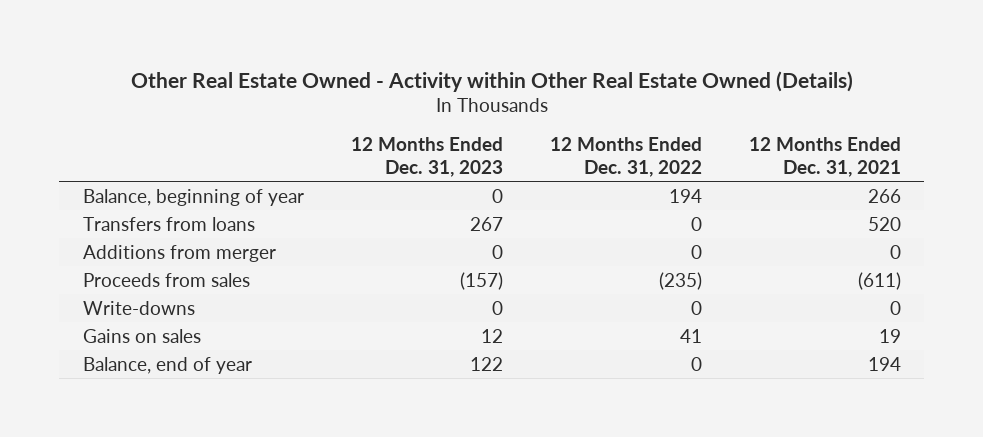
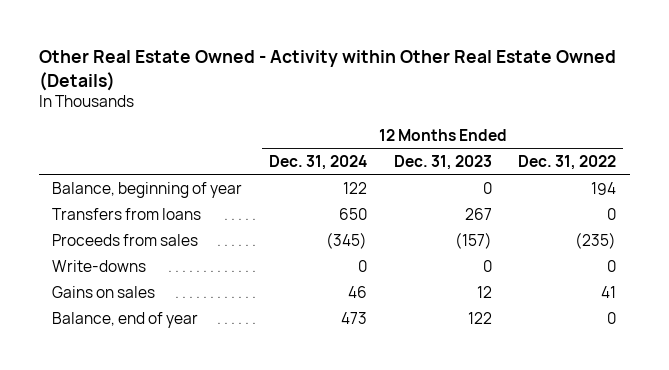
[748,137,901,177] 12 Months Ended Dec. 31, 2021 -> none
none -> [268,155,367,171] Dec. 31, 2024
[82,244,276,262] Additions from merger -> none

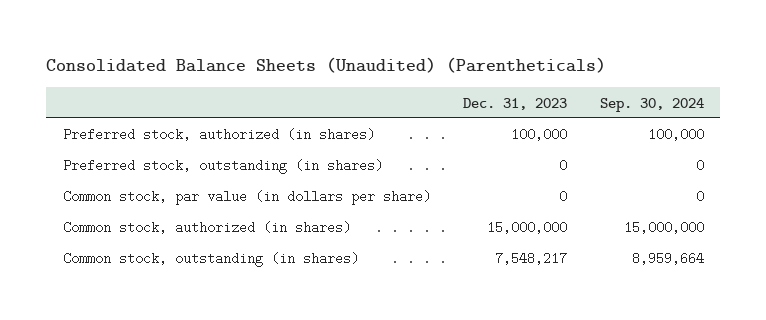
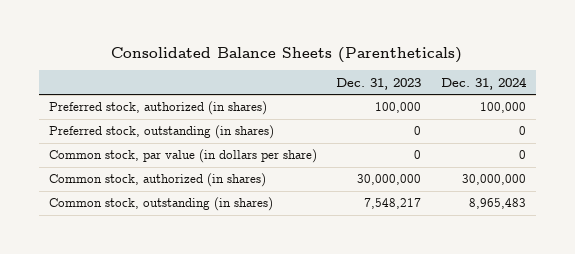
[46,57,607,74] Consolidated Balance Sheets (Unaudited) (Parentheticals) -> [111,46,463,63] Consolidated Balance Sheets (Parentheticals)
[599,97,704,112] Sep. 30, 2024 -> none
none -> [441,76,528,90] Dec. 31, 2024
[487,221,568,235] 15,000,000 -> [357,174,422,186] 30,000,000

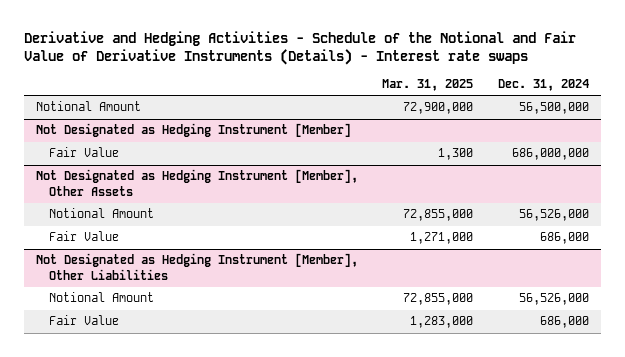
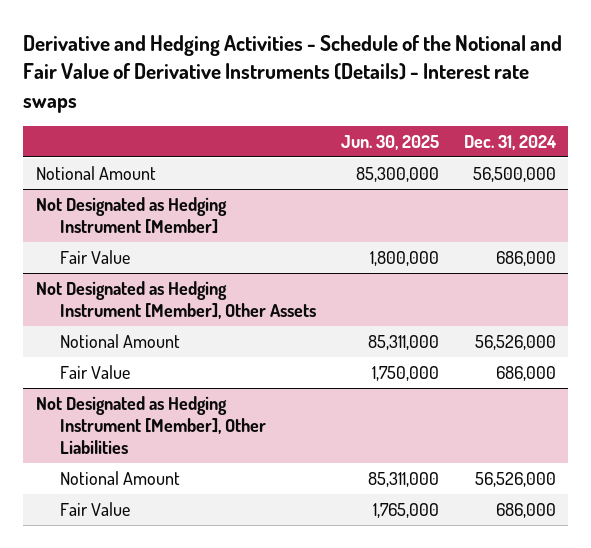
[382,79,474,92] Mar. 31, 2025 -> none
none -> [340,134,439,150] Jun. 30, 2025
[511,148,589,161] 686,000,000 -> [495,250,556,266] 686,000

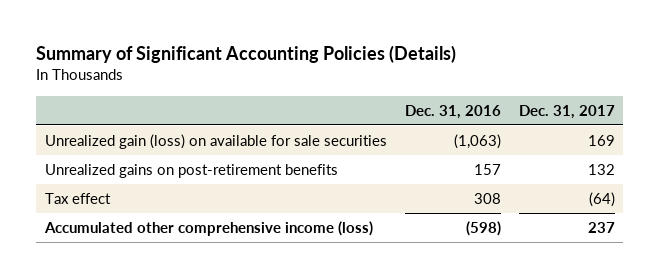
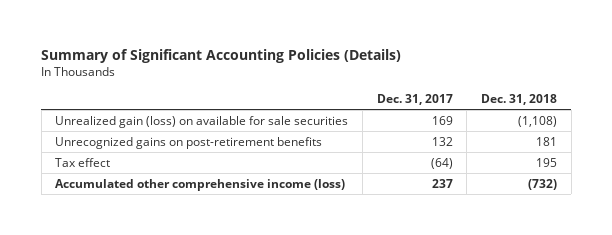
[404,104,501,119] Dec. 31, 2016 -> none
none -> [481,93,558,105] Dec. 31, 2018
[45,164,339,179] Unrealized gains on post-retirement benefits -> [55,136,323,149] Unrecognized gains on post-retirement benefits

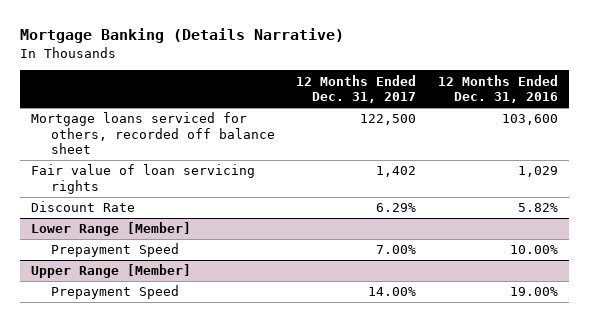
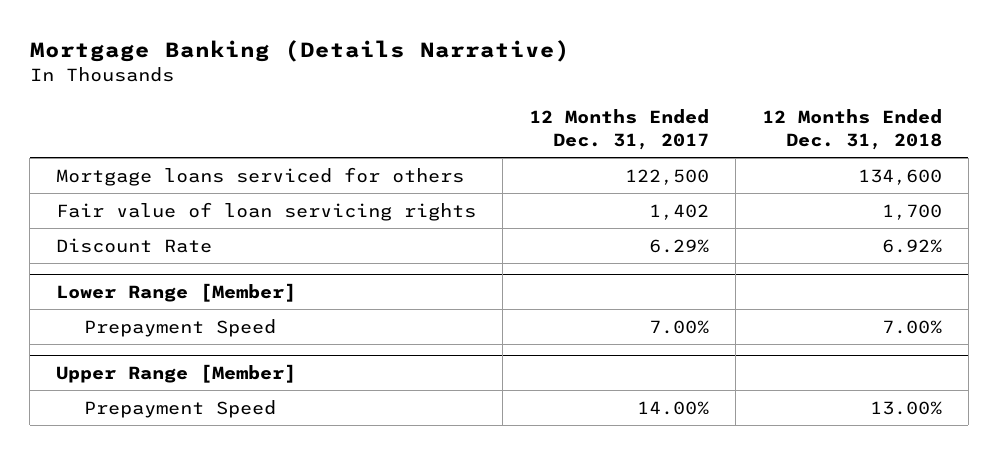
[437,74,558,104] 12 Months Ended Dec. 31, 2016 -> none
none -> [762,108,943,150] 12 Months Ended Dec. 31, 2018
[30,112,275,155] Mortgage loans serviced for others, recorded off balance sheet -> [56,166,465,186] Mortgage loans serviced for others

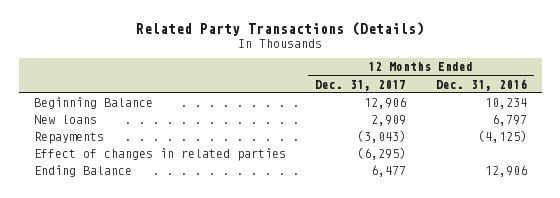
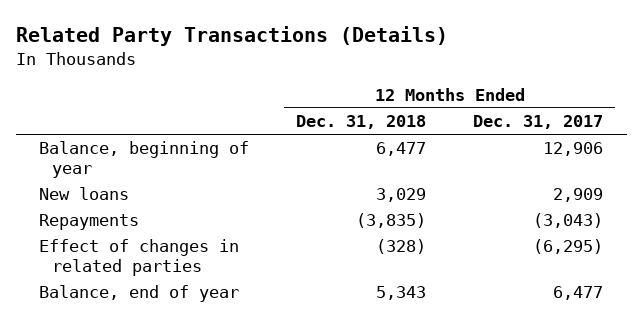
[435,78,527,91] Dec. 31, 2016 -> none
none -> [296,115,427,130] Dec. 31, 2018
[33,97,153,110] Beginning Balance -> [39,141,250,179] Balance, beginning of year
[33,165,132,178] Ending Balance -> [39,285,240,303] Balance, end of year

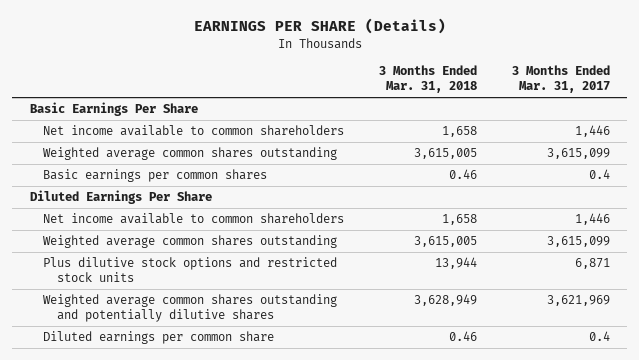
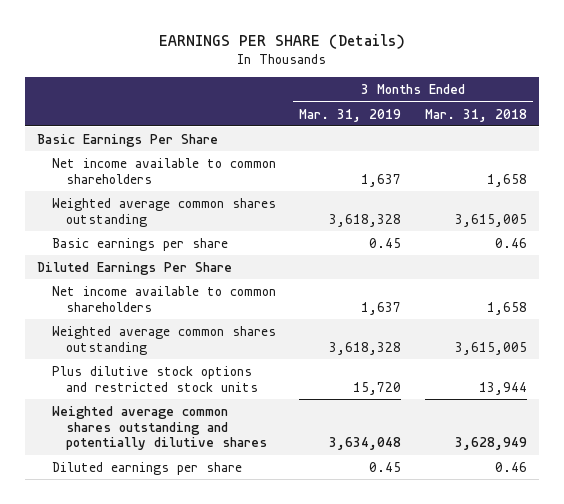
[511,65,610,94] 3 Months Ended Mar. 31, 2017 -> none
none -> [299,108,402,122] Mar. 31, 2019
[43,169,268,183] Basic earnings per common shares -> [51,237,228,251] Basic earnings per share
[43,331,275,345] Diluted earnings per common share -> [51,461,242,475] Diluted earnings per share

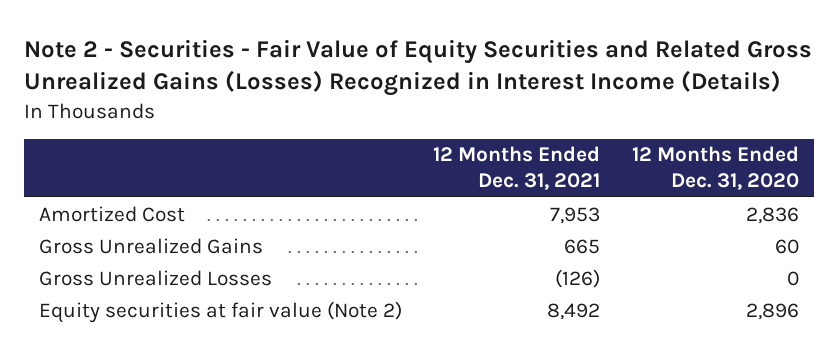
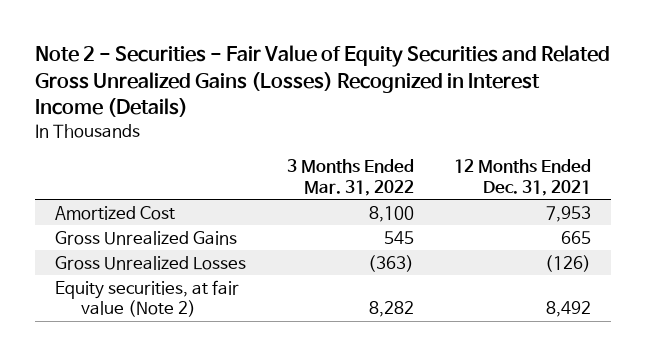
[631,146,799,191] 12 Months Ended Dec. 31, 2020 -> none
none -> [286,159,414,196] 3 Months Ended Mar. 31, 2022
[39,300,403,323] Equity securities at fair value (Note 2) -> [55,279,240,318] Equity securities, at fair value (Note 2)

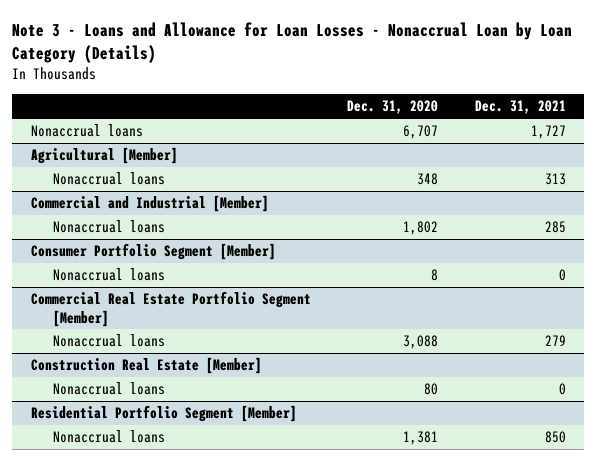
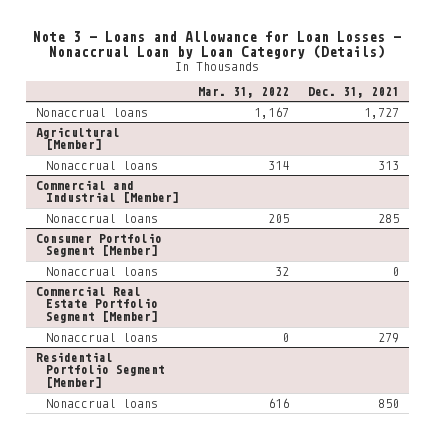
[347,100,439,115] Dec. 31, 2020 -> none
none -> [198,86,290,98] Mar. 31, 2022
[30,357,262,375] Construction Real Estate [Member] -> none
[53,382,166,396] Nonaccrual loans -> none

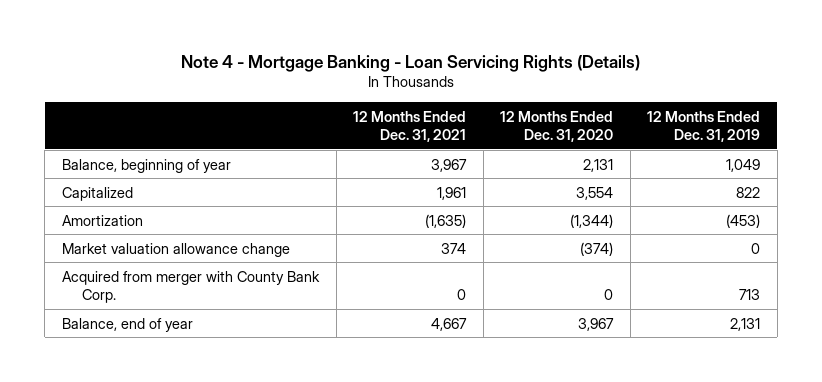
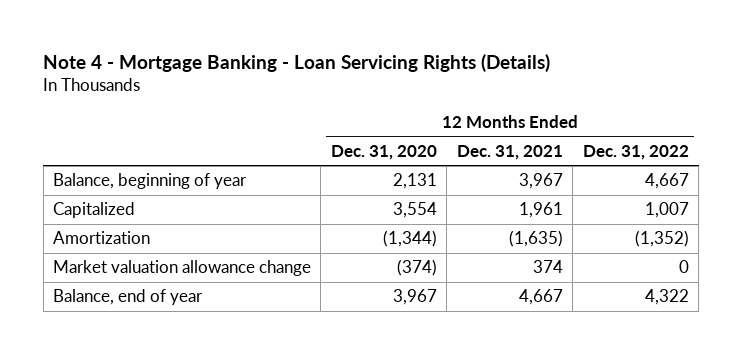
[647,110,761,142] 12 Months Ended Dec. 31, 2019 -> none
none -> [582,145,689,161] Dec. 31, 2022
[61,270,320,303] Acquired from merger with County Bank Corp. -> none

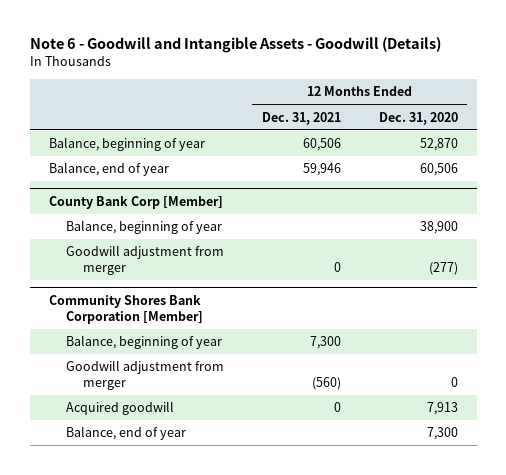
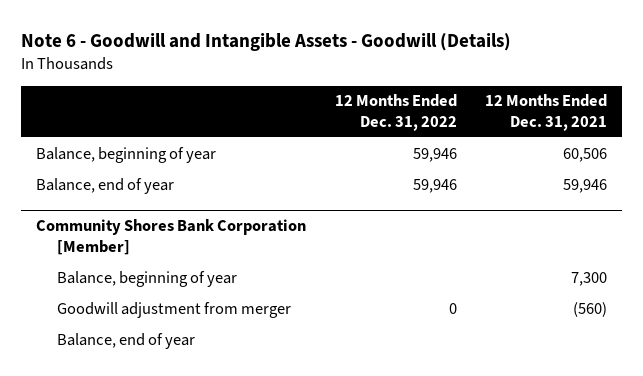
[378,111,458,125] Dec. 31, 2020 -> none
none -> [334,94,457,132] 12 Months Ended Dec. 31, 2022
[48,196,223,210] County Bank Corp [Member] -> none
[65,220,222,235] Balance, beginning of year -> none
[65,245,224,276] Goodwill adjustment from merger -> none
[65,401,174,416] Acquired goodwill -> none

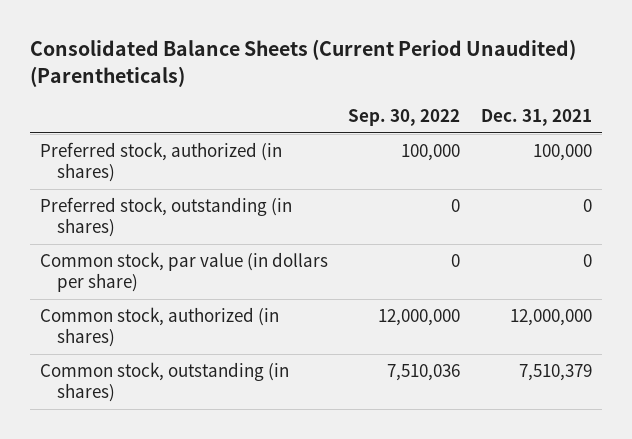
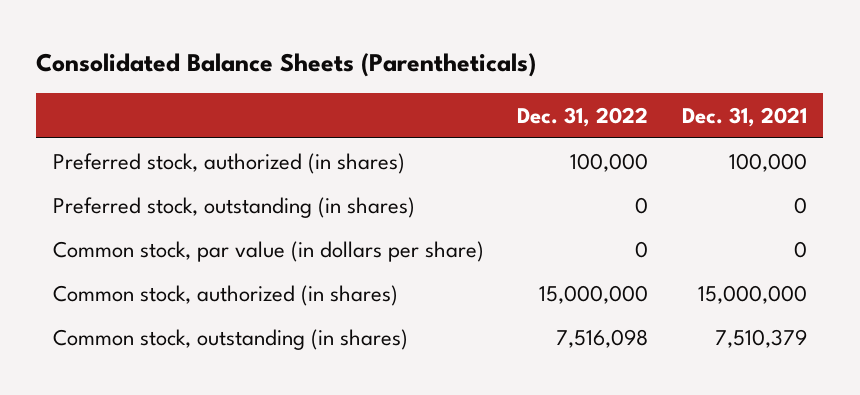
[30,39,577,87] Consolidated Balance Sheets (Current Period Unaudited) (Parentheticals) -> [36,52,537,77] Consolidated Balance Sheets (Parentheticals)
[348,109,461,127] Sep. 30, 2022 -> none
none -> [517,106,649,127] Dec. 31, 2022
[509,308,592,326] 12,000,000 -> [697,284,807,304] 15,000,000

